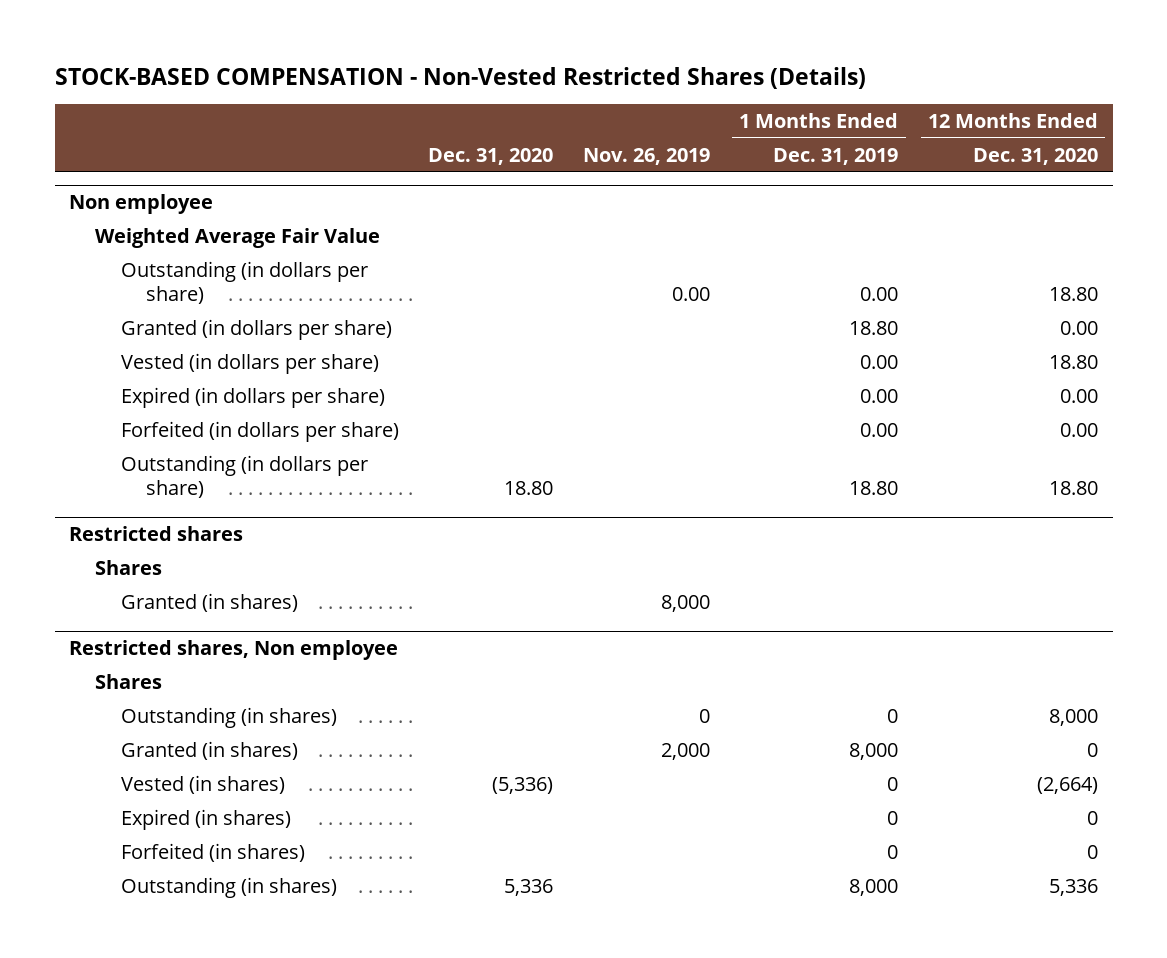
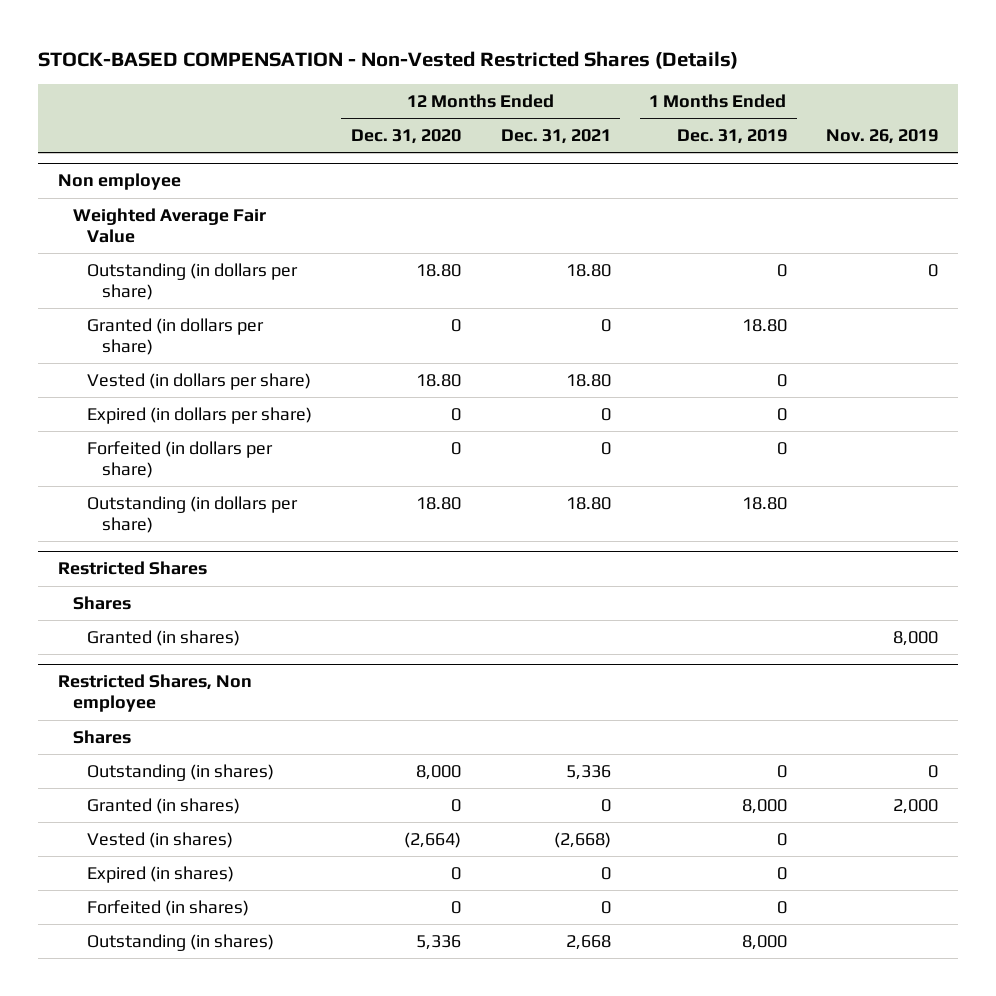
[428,147,554,165] Dec. 31, 2020 -> none
none -> [500,129,611,145] Dec. 31, 2021
[671,287,710,302] 0.00 -> [928,263,939,277] 0
[860,287,899,302] 0.00 -> [776,263,787,277] 0
[1059,320,1098,335] 0.00 -> [451,318,462,332] 0
[860,354,899,369] 0.00 -> [776,373,787,387] 0
[860,388,899,403] 0.00 -> [776,407,787,421] 0
[1059,388,1098,403] 0.00 -> [451,407,462,421] 0
[860,422,899,437] 0.00 -> [776,441,787,455] 0
[1059,422,1098,437] 0.00 -> [451,441,462,455] 0
[69,526,244,542] Restricted shares -> [58,561,208,576] Restricted Shares
[69,640,399,661] Restricted shares, Non employee -> [58,674,253,713] Restricted Shares, Non employee

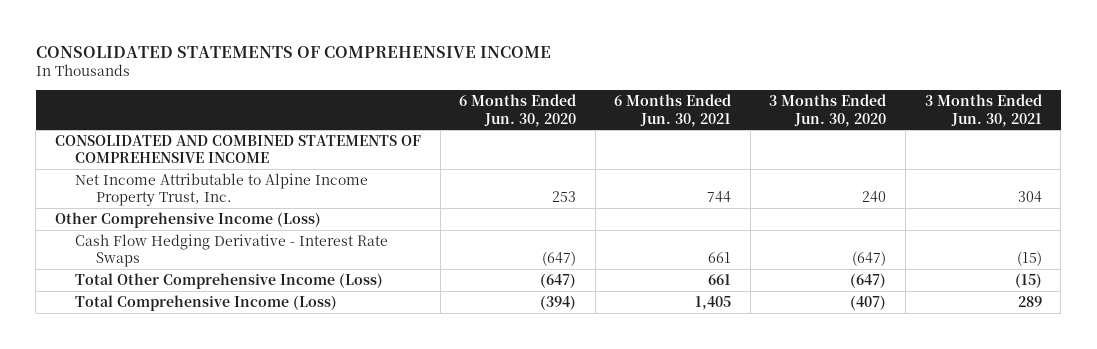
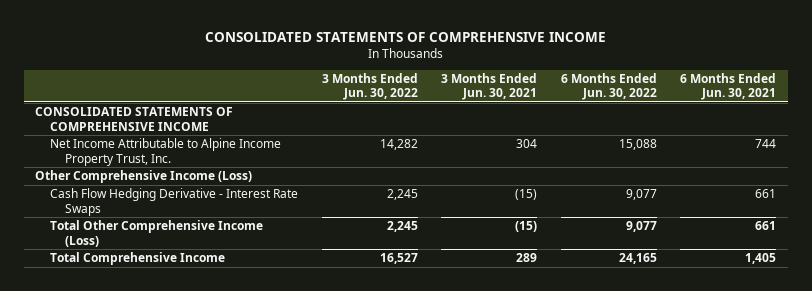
[459,94,577,127] 6 Months Ended Jun. 30, 2020 -> none
[769,94,887,127] 3 Months Ended Jun. 30, 2020 -> none
none -> [321,72,418,101] 3 Months Ended Jun. 30, 2022
none -> [560,72,657,101] 6 Months Ended Jun. 30, 2022
[54,135,421,164] CONSOLIDATED AND COMBINED STATEMENTS OF COMPREHENSIVE INCOME -> [35,107,234,131] CONSOLIDATED STATEMENTS OF COMPREHENSIVE INCOME
[75,295,338,312] Total Comprehensive Income (Loss) -> [50,252,226,266] Total Comprehensive Income

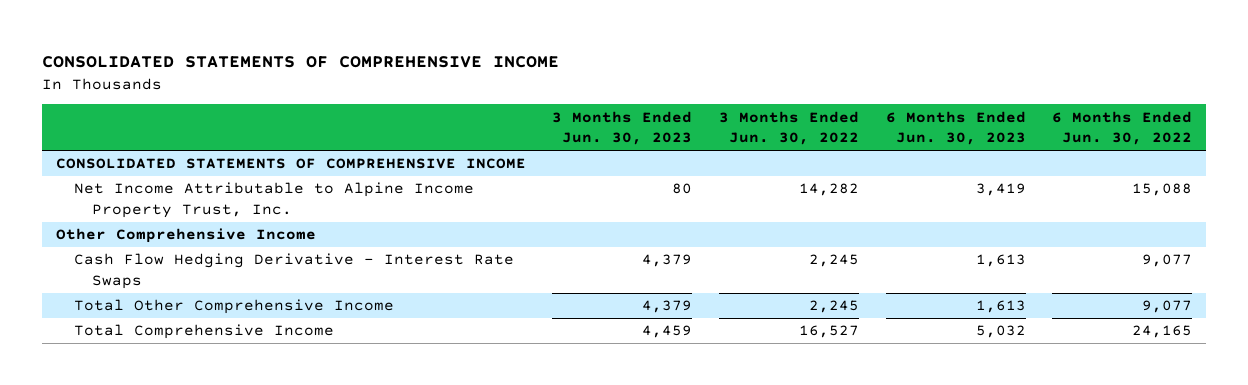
[441,72,538,101] 3 Months Ended Jun. 30, 2021 -> none
[680,72,777,101] 6 Months Ended Jun. 30, 2021 -> none
none -> [552,110,693,146] 3 Months Ended Jun. 30, 2023
none -> [885,110,1026,146] 6 Months Ended Jun. 30, 2023
[35,170,253,184] Other Comprehensive Income (Loss) -> [55,228,316,244] Other Comprehensive Income
[50,220,264,247] Total Other Comprehensive Income (Loss) -> [73,299,394,315] Total Other Comprehensive Income

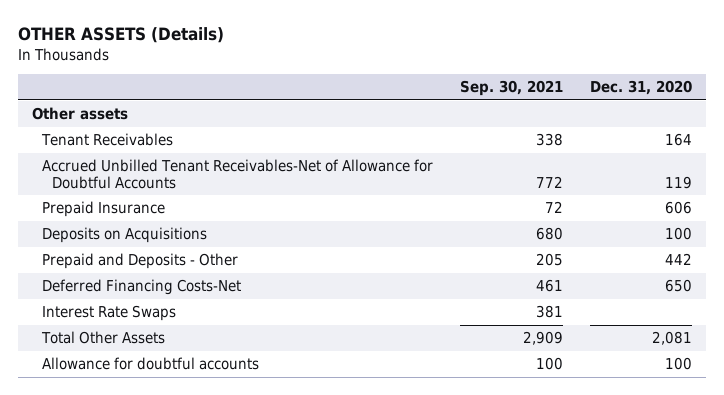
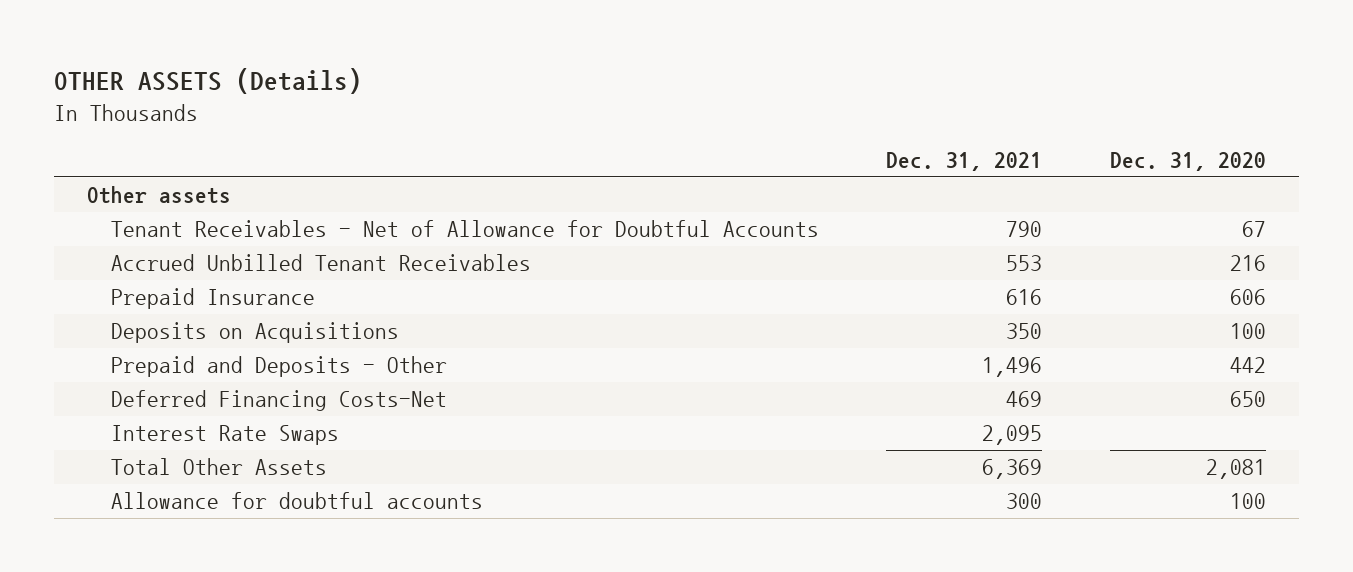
[460,80,564,97] Sep. 30, 2021 -> none
none -> [886,152,1043,172] Dec. 31, 2021
[40,133,173,147] Tenant Receivables -> [110,220,819,238] Tenant Receivables - Net of Allowance for Doubtful Accounts
[665,133,693,147] 164 -> [1241,221,1266,238] 67
[41,159,433,189] Accrued Unbilled Tenant Receivables-Net of Allowance for Doubtful Accounts -> [110,254,531,272] Accrued Unbilled Tenant Receivables
[665,175,693,189] 119 -> [1229,255,1266,272] 216

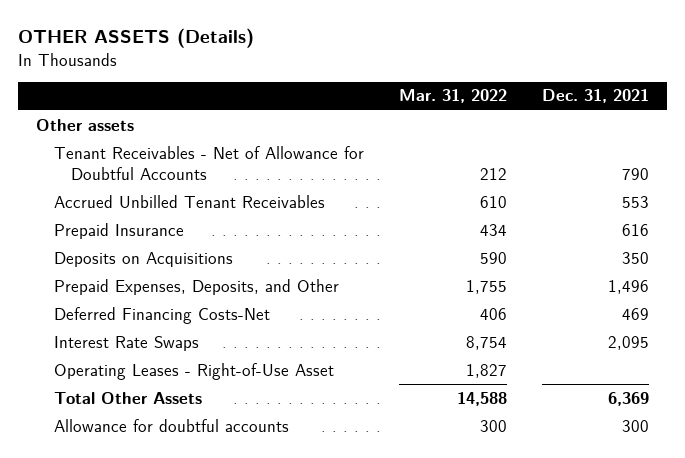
[1109,152,1266,172] Dec. 31, 2020 -> none
none -> [398,89,507,104] Mar. 31, 2022
[110,356,447,378] Prepaid and Deposits - Other -> [53,278,339,295] Prepaid Expenses, Deposits, and Other
none -> [53,362,334,380] Operating Leases - Right-of-Use Asset

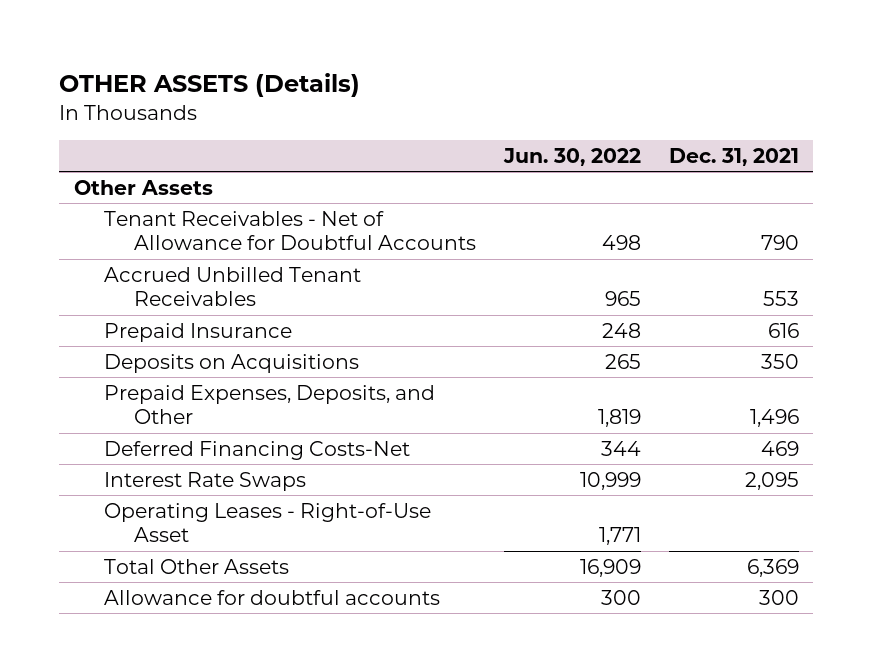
[398,89,507,104] Mar. 31, 2022 -> none
none -> [502,148,641,167] Jun. 30, 2022
[35,118,134,131] Other assets -> [73,179,213,195] Other Assets

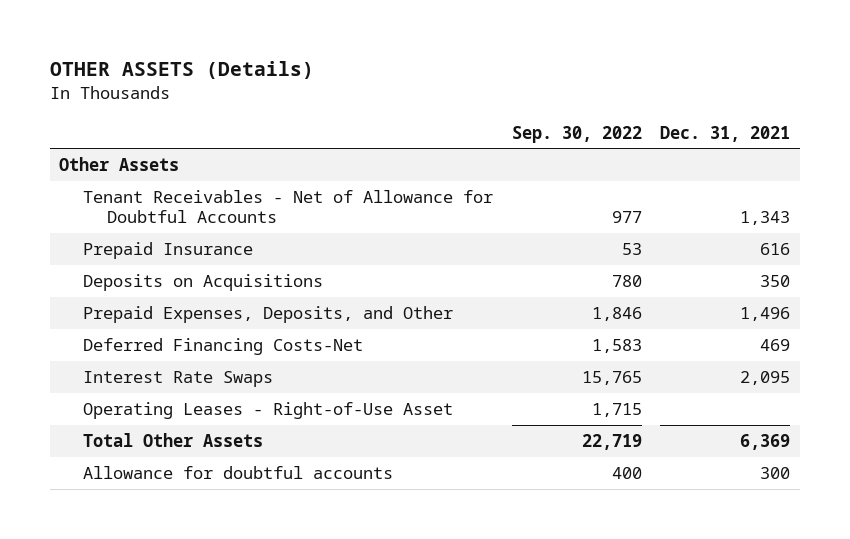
[502,148,641,167] Jun. 30, 2022 -> none
none -> [511,125,642,143] Sep. 30, 2022
[103,266,361,307] Accrued Unbilled Tenant Receivables -> none
[761,235,800,251] 790 -> [740,210,791,225] 1,343

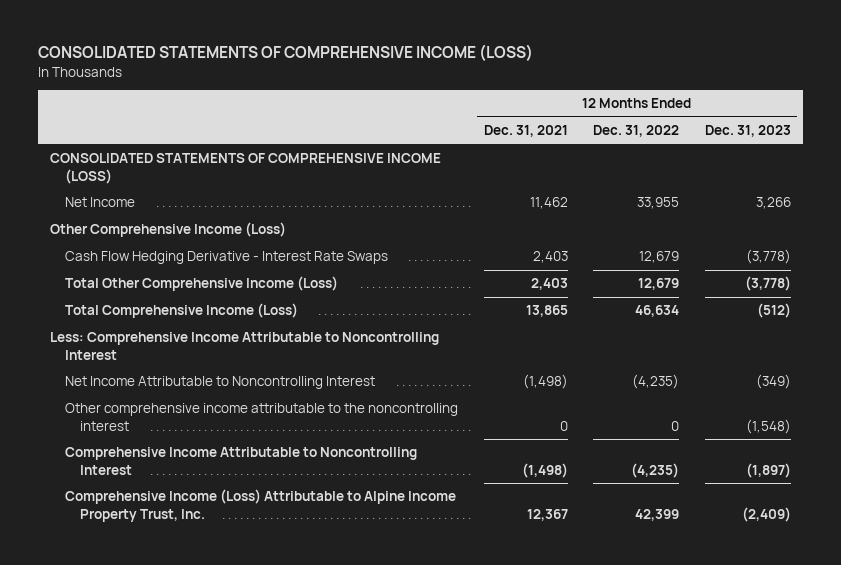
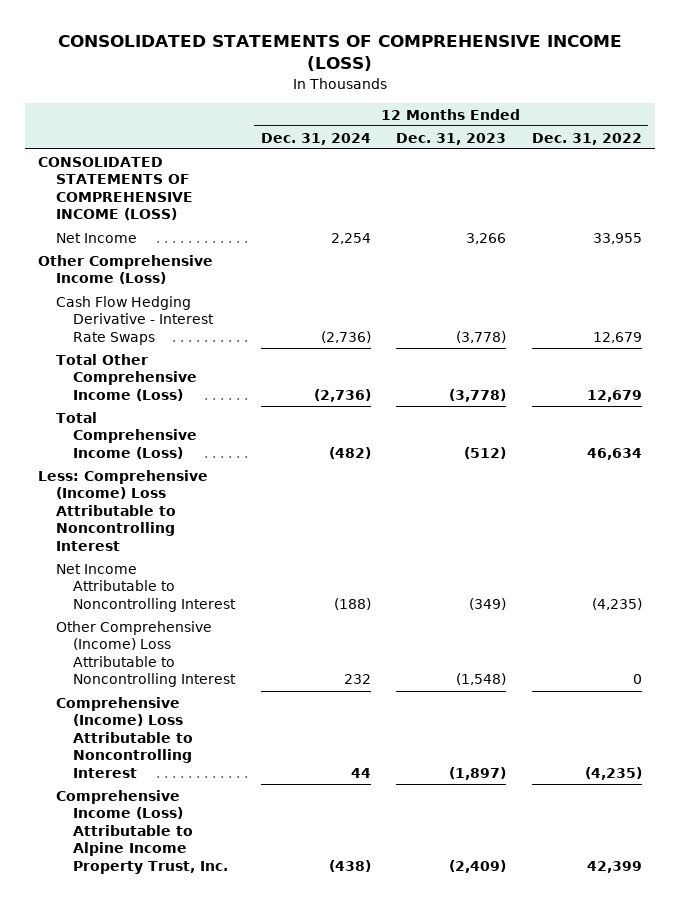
[483,125,568,138] Dec. 31, 2021 -> none
none -> [260,132,371,145] Dec. 31, 2024
[50,332,440,360] Less: Comprehensive Income Attributable to Noncontrolling Interest -> [37,469,208,552] Less: Comprehensive (Income) Loss Attributable to Noncontrolling Interest
[65,403,459,431] Other comprehensive income attributable to the noncontrolling interest -> [55,620,237,688] Other Comprehensive (Income) Loss Attributable to Noncontrolling Interest
[65,447,418,475] Comprehensive Income Attributable to Noncontrolling Interest -> [55,696,194,779] Comprehensive (Income) Loss Attributable to Noncontrolling Interest

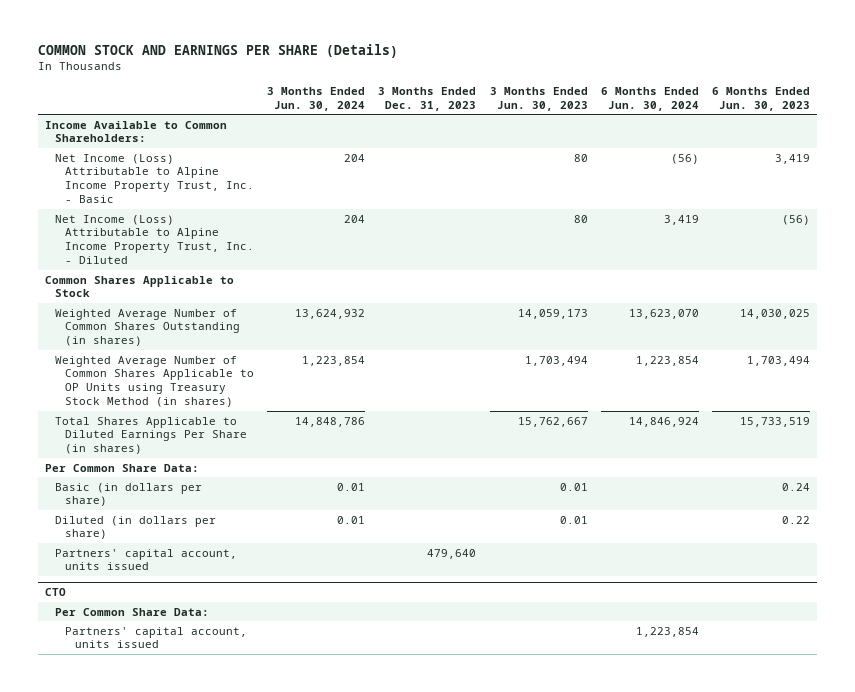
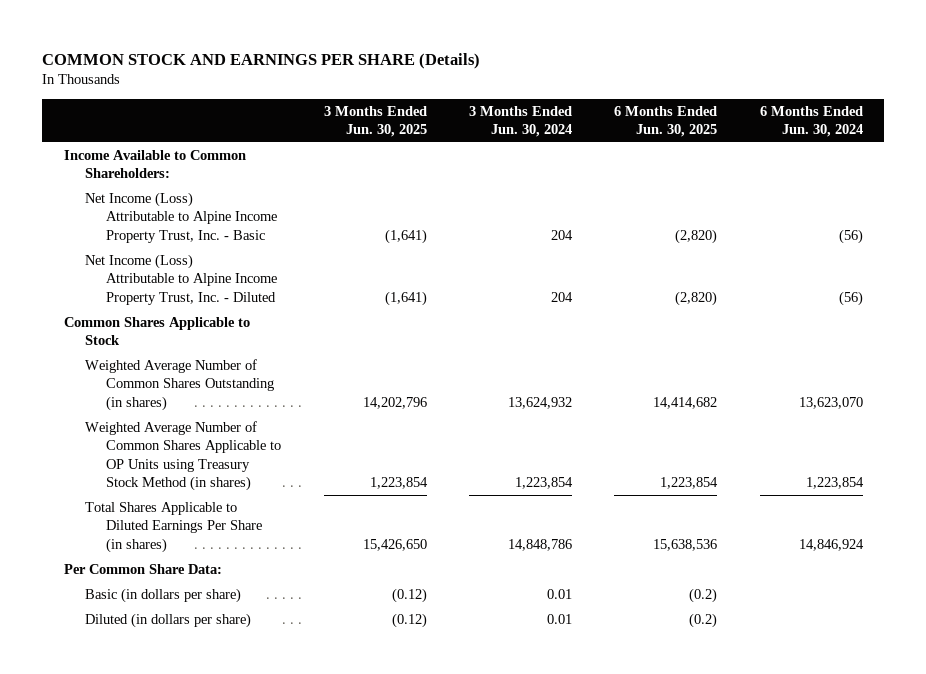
[378,87,477,111] 3 Months Ended Dec. 31, 2023 -> none
[489,87,588,111] 3 Months Ended Jun. 30, 2023 -> none
[711,87,810,111] 6 Months Ended Jun. 30, 2023 -> none
none -> [323,105,427,138] 3 Months Ended Jun. 30, 2025
none -> [614,105,718,138] 6 Months Ended Jun. 30, 2025
[663,214,699,225] 3,419 -> [838,290,863,306] (56)
[54,548,237,571] Partners' capital account, units issued -> none
[44,588,66,597] CTO -> none
[54,607,209,616] Per Common Share Data: -> none
[65,626,248,649] Partners' capital account, units issued -> none

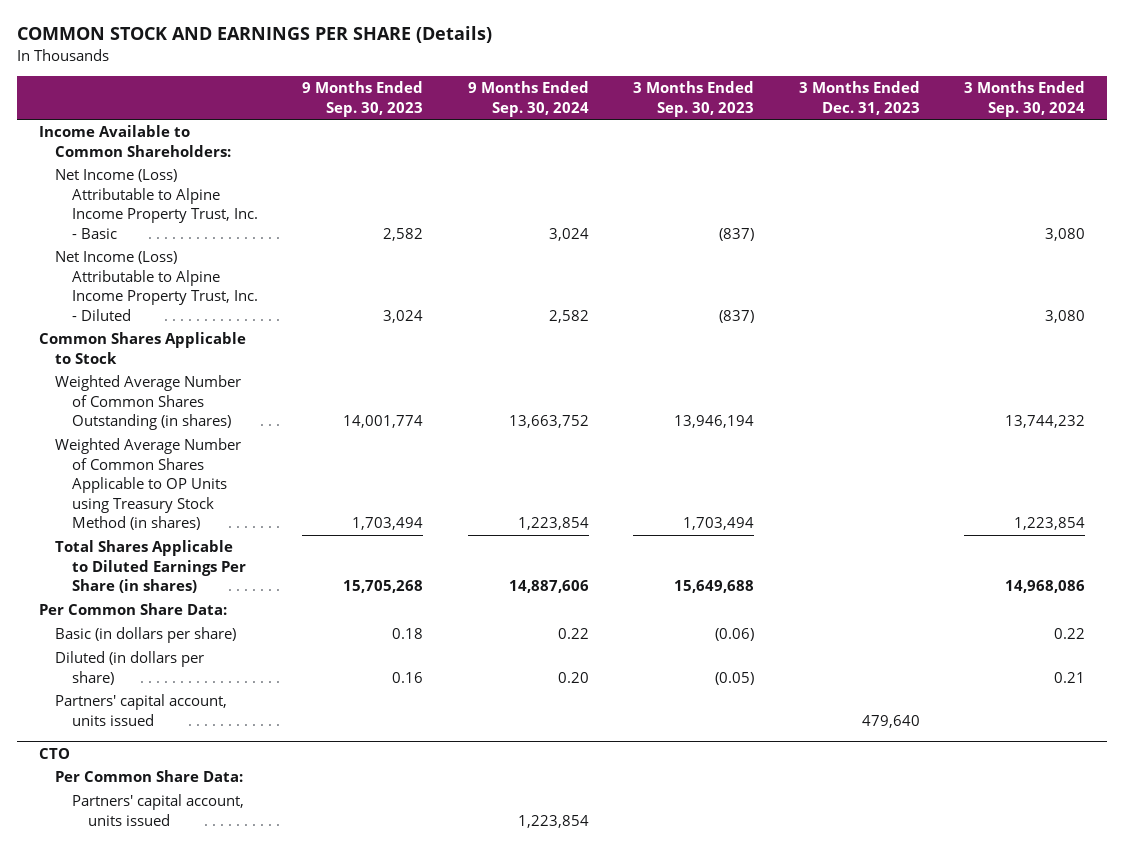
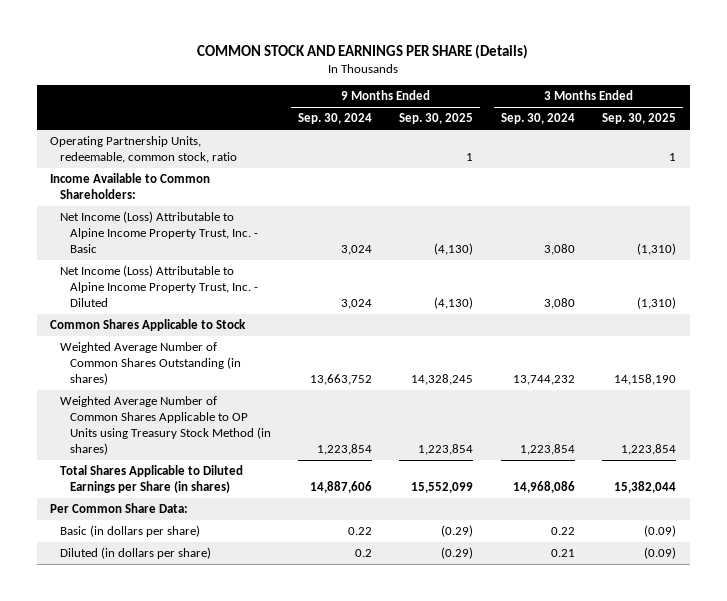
[302,81,424,117] 9 Months Ended Sep. 30, 2023 -> none
[633,81,755,117] 3 Months Ended Sep. 30, 2023 -> none
[798,81,920,115] 3 Months Ended Dec. 31, 2023 -> none
none -> [399,113,474,125] Sep. 30, 2025
none -> [602,113,677,125] Sep. 30, 2025
none -> [50,136,237,164] Operating Partnership Units, redeemable, common stock, ratio
[548,309,589,323] 2,582 -> [340,299,372,310] 3,024
[55,540,246,594] Total Shares Applicable to Diluted Earnings Per Share (in shares) -> [59,465,243,494] Total Shares Applicable to Diluted Earnings per Share (in shares)
[55,694,228,726] Partners' capital account, units issued -> none
[38,748,70,760] CTO -> none
[55,770,244,783] Per Common Share Data: -> none
[71,794,244,826] Partners' capital account, units issued -> none
[557,671,589,683] 0.20 -> [354,549,372,558] 0.2

